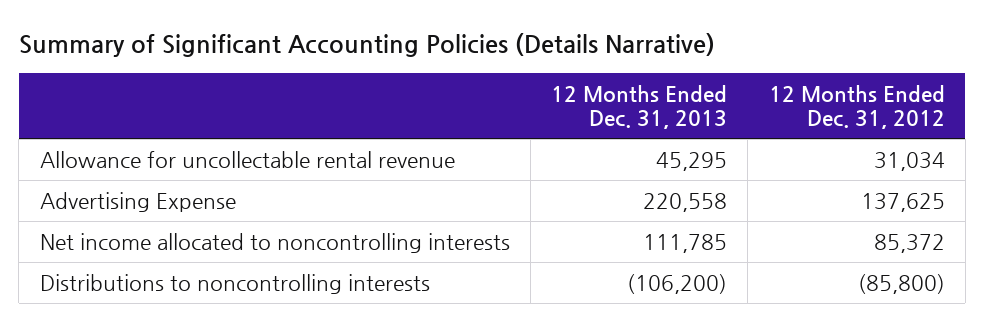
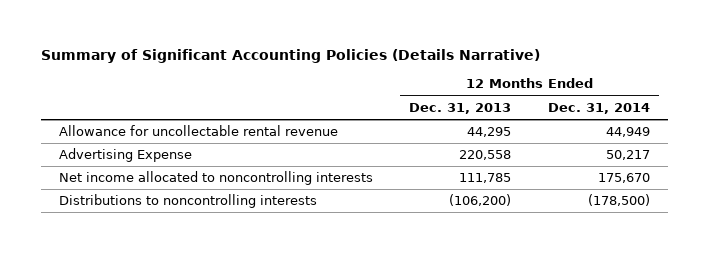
[768,84,945,130] 12 Months Ended Dec. 31, 2012 -> none
none -> [547,102,650,114] Dec. 31, 2014
[656,151,728,171] 45,295 -> [467,127,512,138] 44,295

